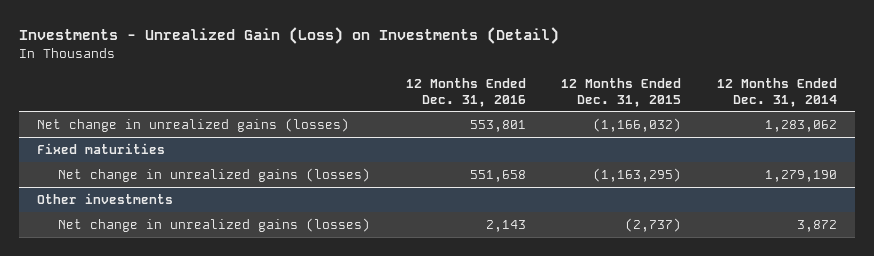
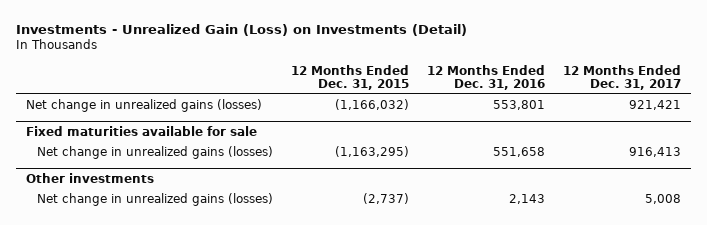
[716,77,837,107] 12 Months Ended Dec. 31, 2014 -> none
none -> [563,64,682,91] 12 Months Ended Dec. 31, 2017
[37,142,166,154] Fixed maturities -> [25,125,257,136] Fixed maturities available for sale

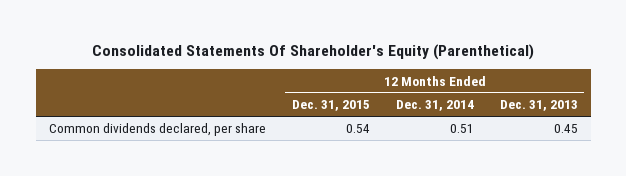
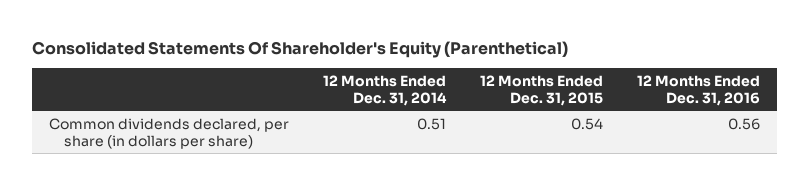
[499,100,578,112] Dec. 31, 2013 -> none
none -> [637,74,761,106] 12 Months Ended Dec. 31, 2016
[48,123,266,137] Common dividends declared, per share -> [49,117,290,149] Common dividends declared, per share (in dollars per share)

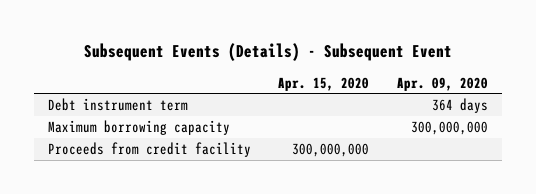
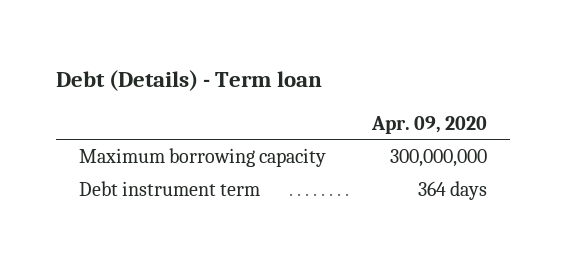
[83,42,452,61] Subsequent Events (Details) - Subsequent Event -> [55,69,322,91] Debt (Details) - Term loan
[278,76,370,91] Apr. 15, 2020 -> none
[47,142,251,158] Proceeds from credit facility -> none
[47,98,188,112] Debt instrument term -> [78,181,260,197] Debt instrument term

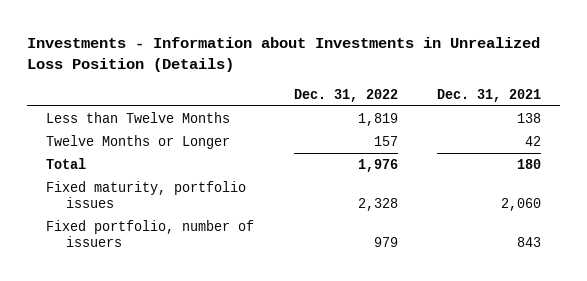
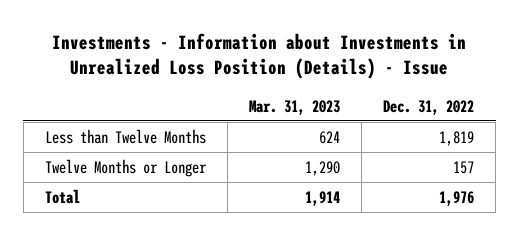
[26,37,540,73] Investments - Information about Investments in Unrealized Loss Position (Details) -> [52,32,467,80] Investments - Information about Investments in Unrealized Loss Position (Details) - Issue
[436,88,541,102] Dec. 31, 2021 -> none
none -> [248,99,340,115] Mar. 31, 2023
[46,180,247,209] Fixed maturity, portfolio issues -> none
[46,219,255,248] Fixed portfolio, number of issuers -> none

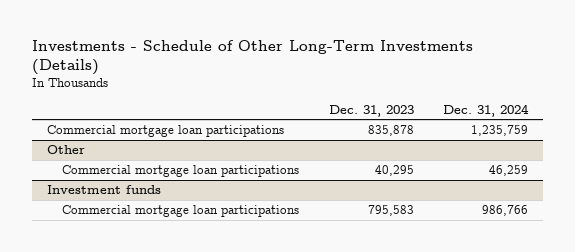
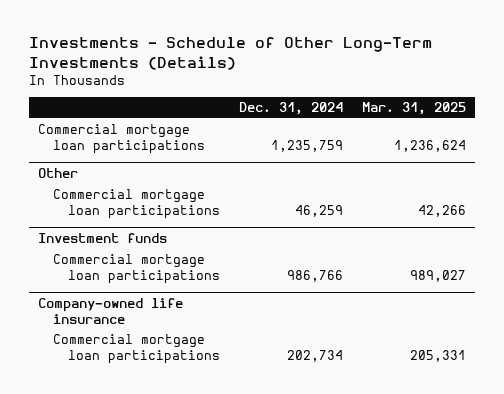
[328,104,414,117] Dec. 31, 2023 -> none
none -> [361,102,466,116] Mar. 31, 2025
none -> [38,297,184,324] Company-owned life insurance
none -> [53,334,221,364] Commercial mortgage loan participations

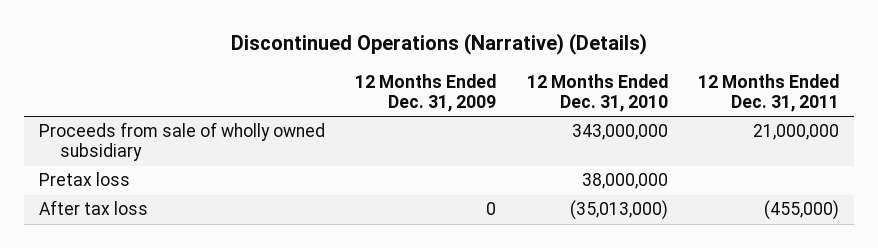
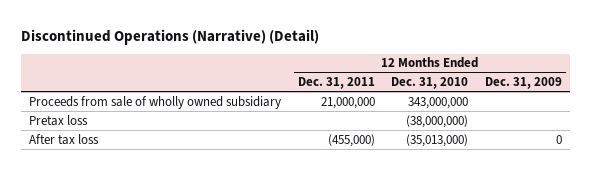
[230,33,647,56] Discontinued Operations (Narrative) (Details) -> [20,28,319,45] Discontinued Operations (Narrative) (Detail)
[581,173,668,190] 38,000,000 -> [406,114,469,128] (38,000,000)

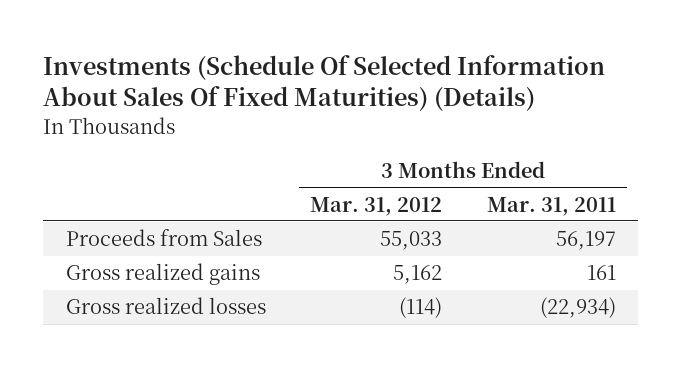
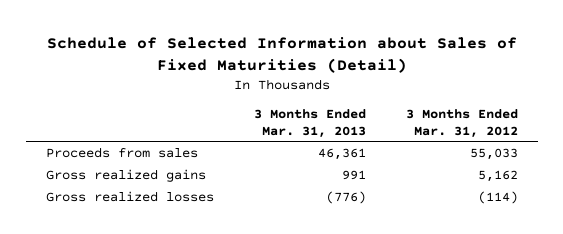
[43,54,606,112] Investments (Schedule Of Selected Information About Sales Of Fixed Maturities) (Details) -> [46,36,517,73] Schedule of Selected Information about Sales of Fixed Maturities (Detail)
[487,196,617,216] Mar. 31, 2011 -> none
none -> [253,109,366,138] 3 Months Ended Mar. 31, 2013
[65,229,262,247] Proceeds from Sales -> [45,147,198,159] Proceeds from sales

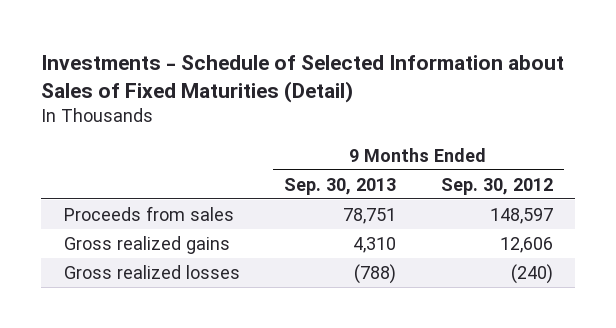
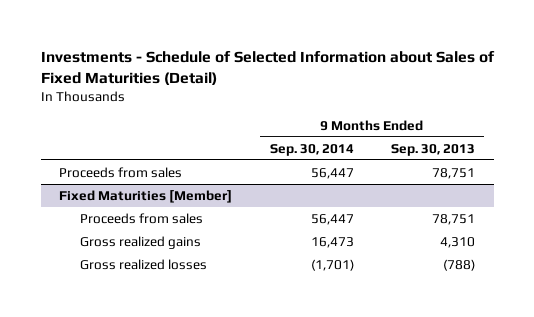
[440,177,553,195] Sep. 30, 2012 -> none
none -> [269,143,354,156] Sep. 30, 2014
none -> [59,189,233,203] Fixed Maturities [Member]
none -> [80,212,204,224] Proceeds from sales

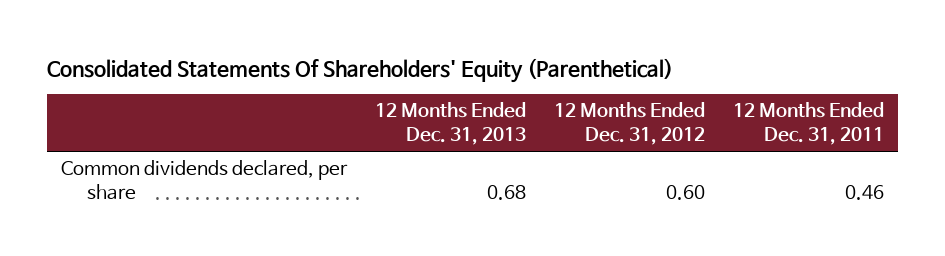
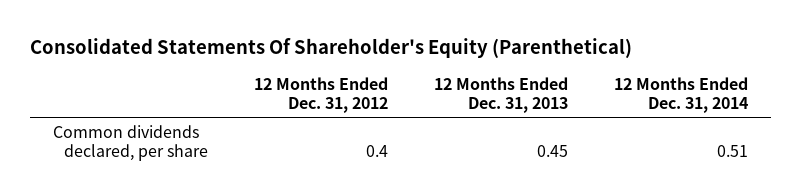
[47,57,674,83] Consolidated Statements Of Shareholders' Equity (Parenthetical) -> [29,38,632,59] Consolidated Statements Of Shareholder's Equity (Parenthetical)
[732,102,884,145] 12 Months Ended Dec. 31, 2011 -> none
none -> [614,76,749,114] 12 Months Ended Dec. 31, 2014
[487,184,527,200] 0.68 -> [537,144,569,157] 0.45
[665,184,705,200] 0.60 -> [366,144,389,157] 0.4

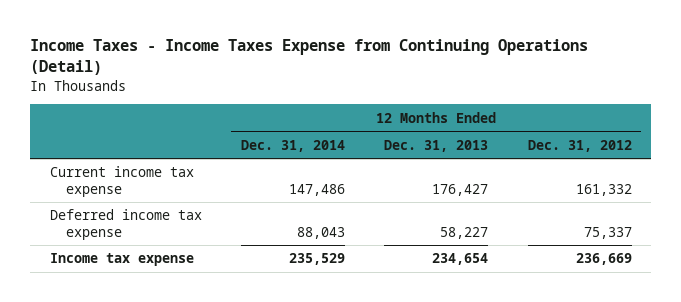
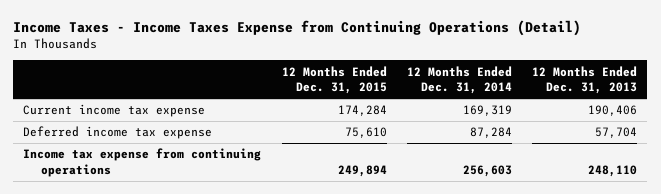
[527,139,632,152] Dec. 31, 2012 -> none
none -> [281,65,387,95] 12 Months Ended Dec. 31, 2015
[289,183,346,196] 147,486 -> [462,105,512,117] 169,319
[432,183,489,196] 176,427 -> [588,105,638,117] 190,406
[297,226,346,239] 88,043 -> [469,127,512,139] 87,284
[440,226,489,239] 58,227 -> [595,127,638,139] 57,704
[49,253,194,267] Income tax expense -> [23,148,262,177] Income tax expense from continuing operations
[289,253,346,266] 235,529 -> [462,164,512,177] 256,603
[432,253,489,266] 234,654 -> [588,164,638,177] 248,110

